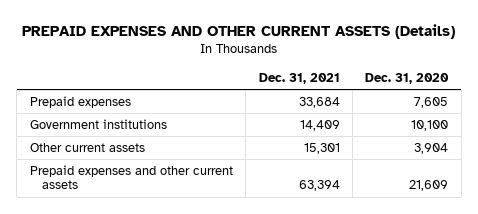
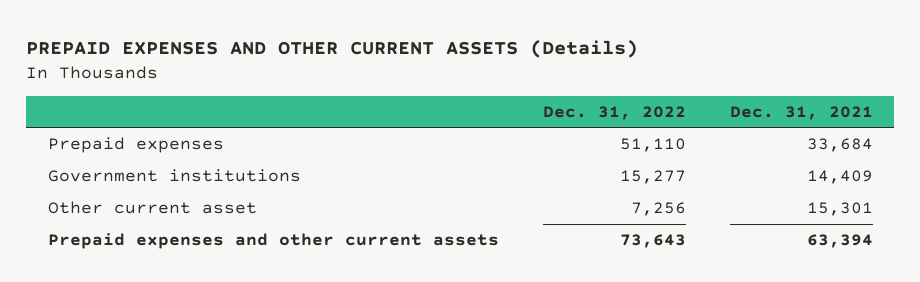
[365,72,450,84] Dec. 31, 2020 -> none
none -> [542,105,686,120] Dec. 31, 2022
[29,142,145,152] Other current assets -> [47,201,257,215] Other current asset

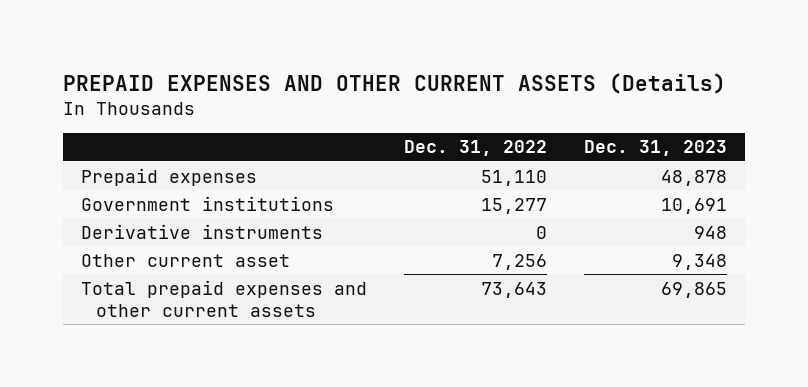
[729,105,873,120] Dec. 31, 2021 -> none
none -> [583,140,727,157] Dec. 31, 2023
none -> [81,223,324,239] Derivative instruments
[47,233,499,250] Prepaid expenses and other current assets -> [81,279,368,317] Total prepaid expenses and other current assets

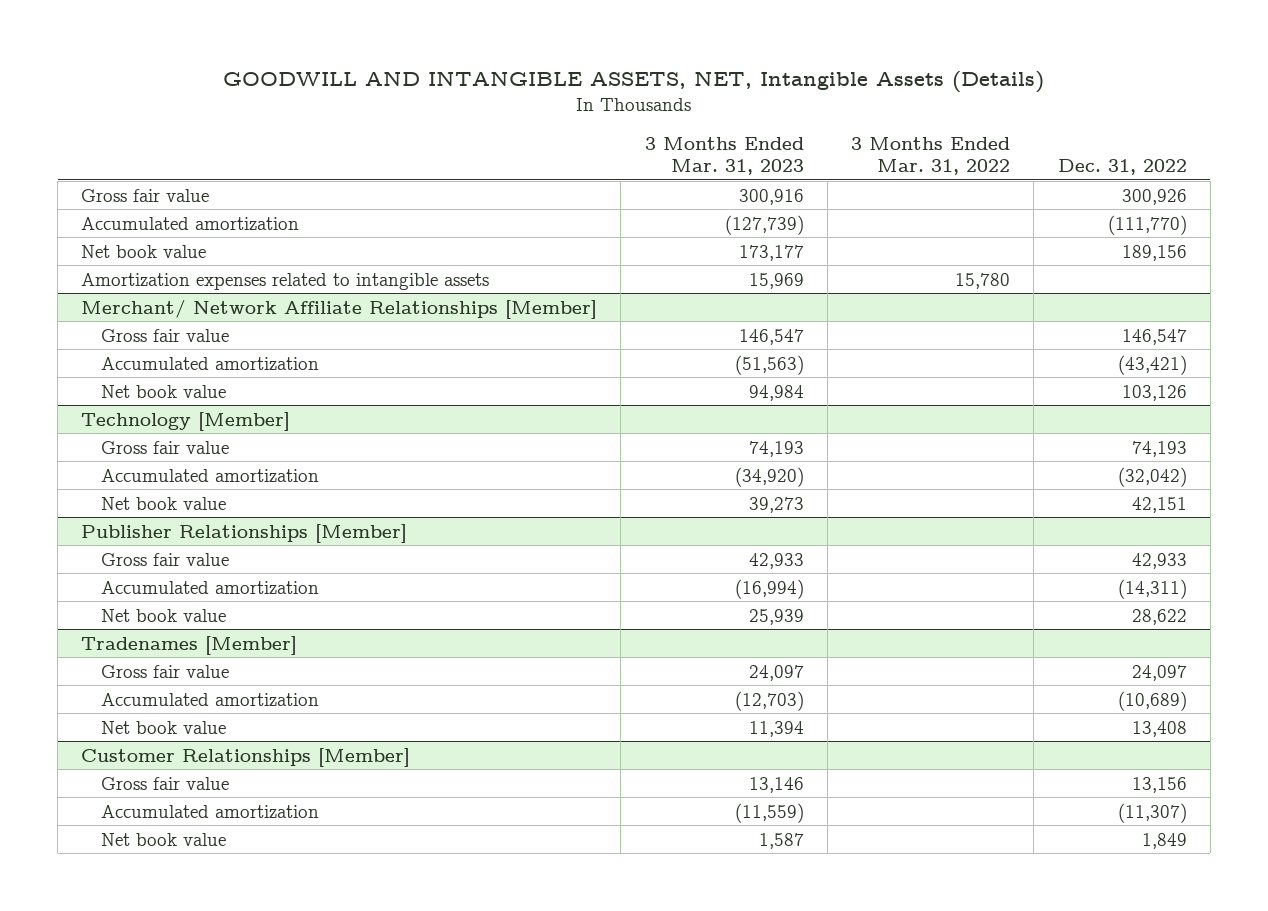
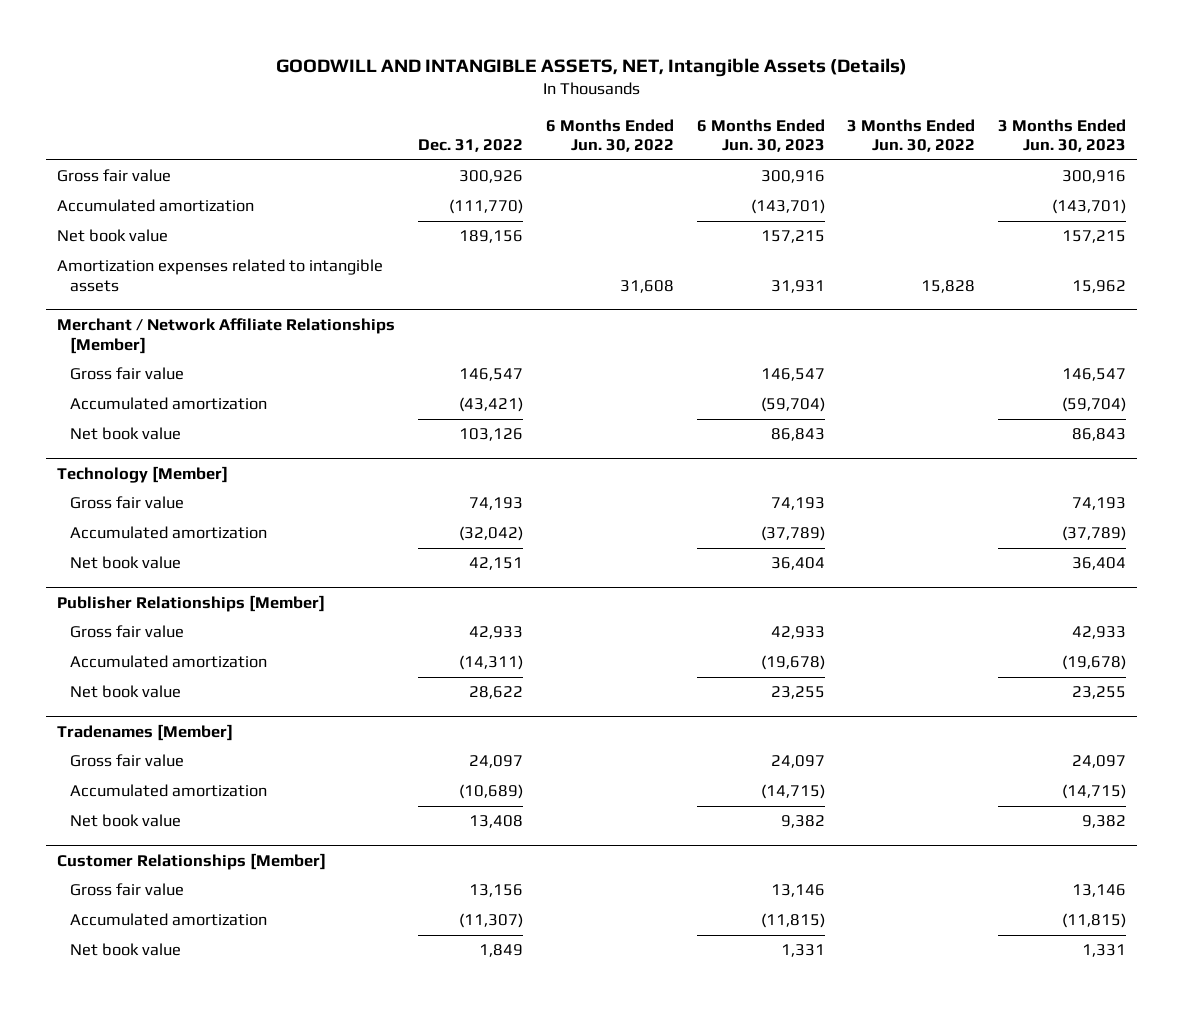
[644,137,804,175] 3 Months Ended Mar. 31, 2023 -> none
[851,137,1011,175] 3 Months Ended Mar. 31, 2022 -> none
none -> [545,118,674,153] 6 Months Ended Jun. 30, 2022
none -> [696,118,825,153] 6 Months Ended Jun. 30, 2023
none -> [847,118,976,153] 3 Months Ended Jun. 30, 2022
none -> [998,118,1127,153] 3 Months Ended Jun. 30, 2023
[81,298,598,319] Merchant/ Network Affiliate Relationships [Member] -> [57,317,396,354] Merchant / Network Affiliate Relationships [Member]

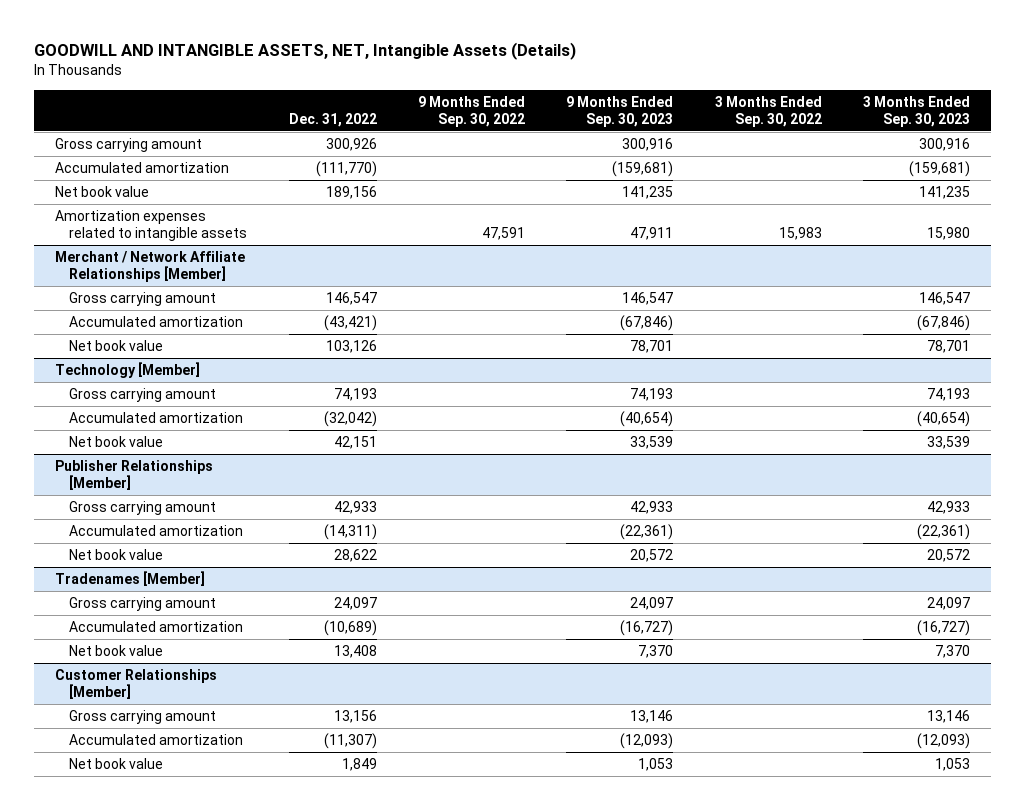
[545,118,674,153] 6 Months Ended Jun. 30, 2022 -> none
[696,118,825,153] 6 Months Ended Jun. 30, 2023 -> none
[847,118,976,153] 3 Months Ended Jun. 30, 2022 -> none
[998,118,1127,153] 3 Months Ended Jun. 30, 2023 -> none
none -> [418,95,526,127] 9 Months Ended Sep. 30, 2022
none -> [566,95,674,127] 9 Months Ended Sep. 30, 2023
none -> [714,95,822,127] 3 Months Ended Sep. 30, 2022
none -> [863,95,971,127] 3 Months Ended Sep. 30, 2023
[57,169,172,183] Gross fair value -> [54,137,202,152] Gross carrying amount
[69,367,184,381] Gross fair value -> [69,291,217,306] Gross carrying amount
[69,496,184,510] Gross fair value -> [69,387,217,402] Gross carrying amount
[69,625,184,639] Gross fair value -> [69,500,217,515] Gross carrying amount
[69,754,184,768] Gross fair value -> [69,596,217,611] Gross carrying amount
[69,883,184,897] Gross fair value -> [69,709,217,724] Gross carrying amount

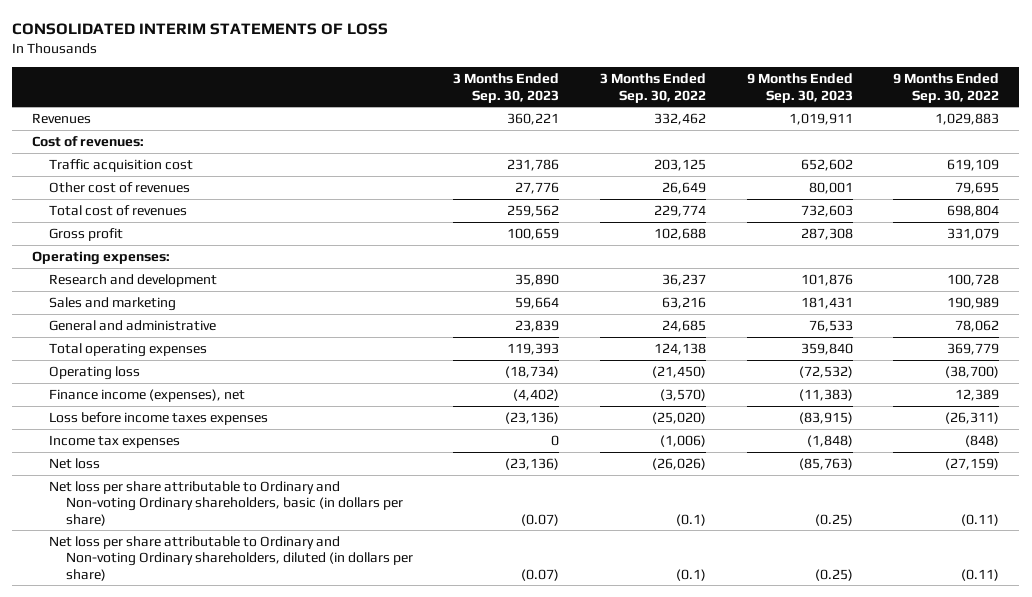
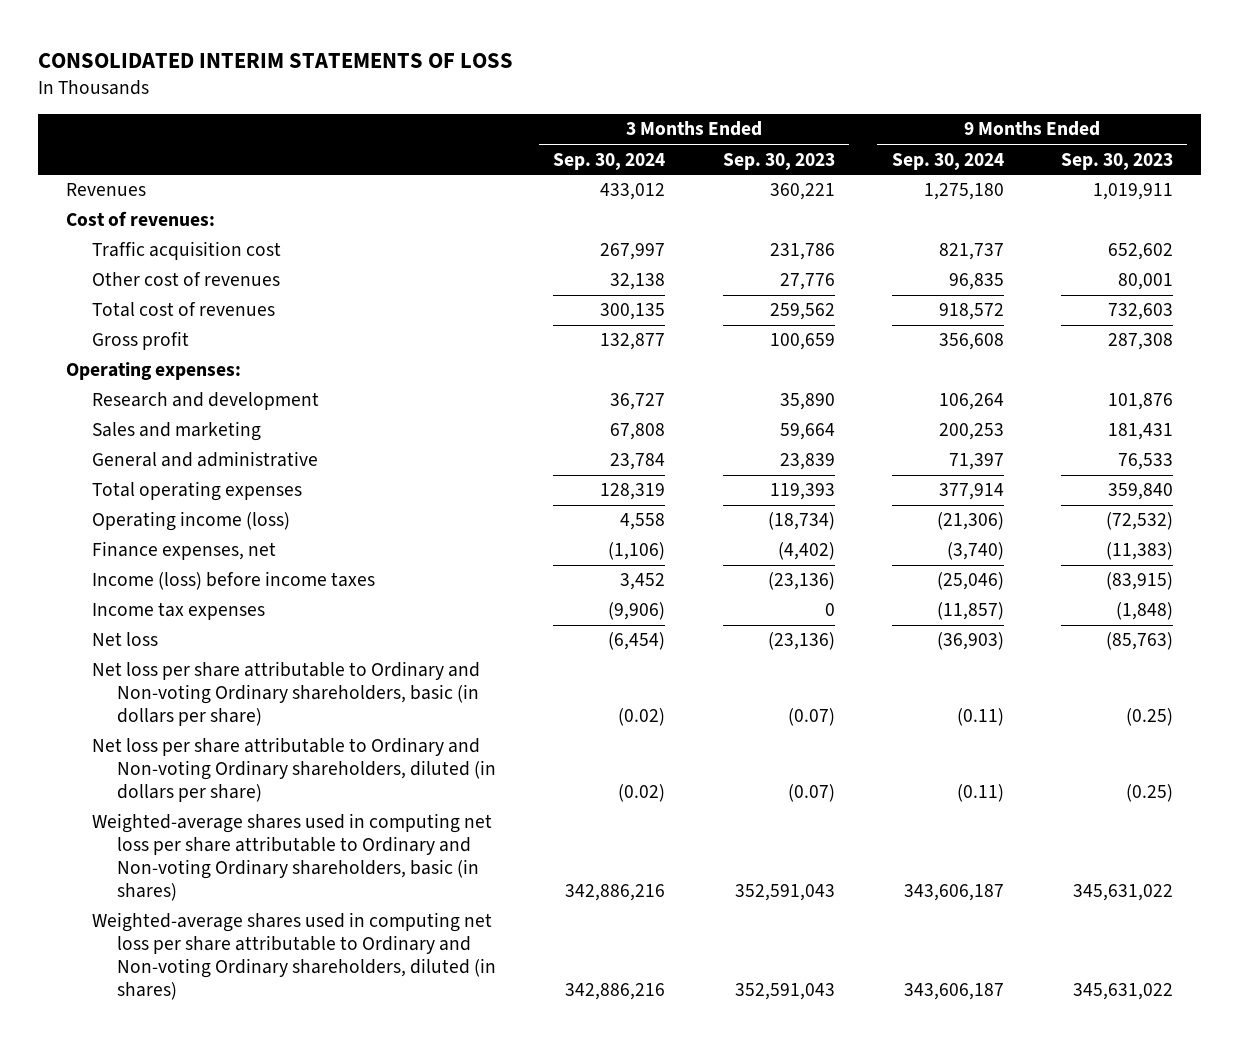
[599,73,706,103] 3 Months Ended Sep. 30, 2022 -> none
[893,73,1000,103] 9 Months Ended Sep. 30, 2022 -> none
none -> [553,152,666,170] Sep. 30, 2024
none -> [891,152,1004,170] Sep. 30, 2024
[49,365,141,380] Operating loss -> [91,511,290,532] Operating income (loss)
[49,388,246,402] Finance income (expenses), net -> [91,541,276,561] Finance expenses, net
[49,411,269,425] Loss before income taxes expenses -> [91,571,375,591] Income (loss) before income taxes
none -> [91,813,492,902] Weighted-average shares used in computing net loss per share attributable to Ordinary and Non-voting Ordinary shareholders, basic (in shares)
none -> [91,912,497,1001] Weighted-average shares used in computing net loss per share attributable to Ordinary and Non-voting Ordinary shareholders, diluted (in shares)

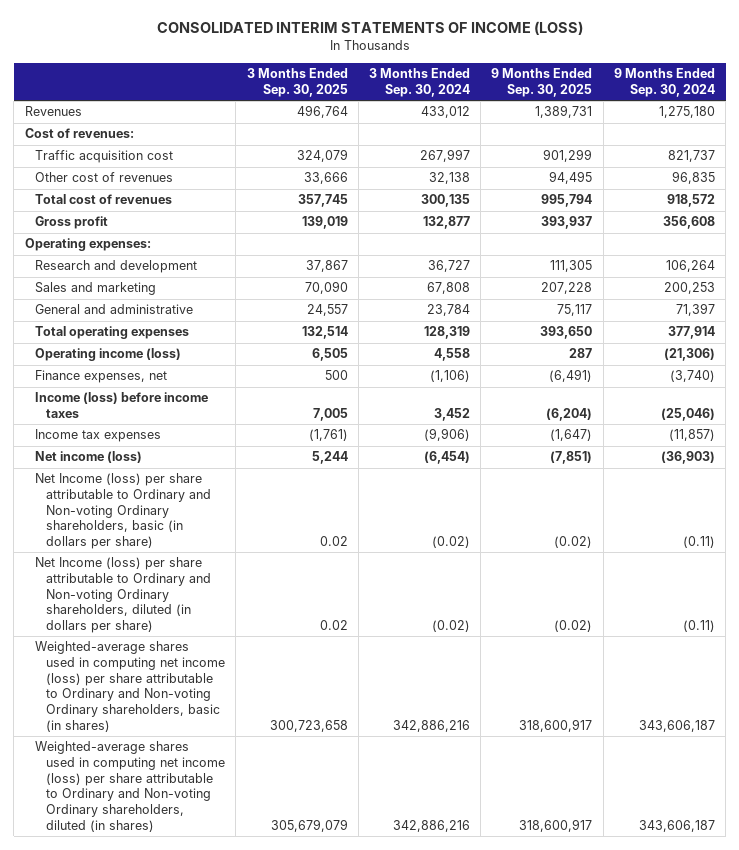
[37,52,513,68] CONSOLIDATED INTERIM STATEMENTS OF LOSS -> [156,21,583,36] CONSOLIDATED INTERIM STATEMENTS OF INCOME (LOSS)
[722,152,835,170] Sep. 30, 2023 -> none
[1060,152,1173,170] Sep. 30, 2023 -> none
none -> [246,68,348,98] 3 Months Ended Sep. 30, 2025
none -> [491,68,593,98] 9 Months Ended Sep. 30, 2025
[91,632,158,647] Net loss -> [35,451,143,464] Net income (loss)
[91,661,480,727] Net loss per share attributable to Ordinary and Non-voting Ordinary shareholders, basic (in dollars per share) -> [35,473,212,549] Net Income (loss) per share attributable to Ordinary and Non-voting Ordinary shareholders, basic (in dollars per share)
[91,737,497,803] Net loss per share attributable to Ordinary and Non-voting Ordinary shareholders, diluted (in dollars per share) -> [35,557,212,633] Net Income (loss) per share attributable to Ordinary and Non-voting Ordinary shareholders, diluted (in dollars per share)
[91,813,492,902] Weighted-average shares used in computing net loss per share attributable to Ordinary and Non-voting Ordinary shareholders, basic (in shares) -> [35,641,226,732] Weighted-average shares used in computing net income (loss) per share attributable to Ordinary and Non-voting Ordinary shareholders, basic (in shares)
[91,912,497,1001] Weighted-average shares used in computing net loss per share attributable to Ordinary and Non-voting Ordinary shareholders, diluted (in shares) -> [35,741,226,832] Weighted-average shares used in computing net income (loss) per share attributable to Ordinary and Non-voting Ordinary shareholders, diluted (in shares)

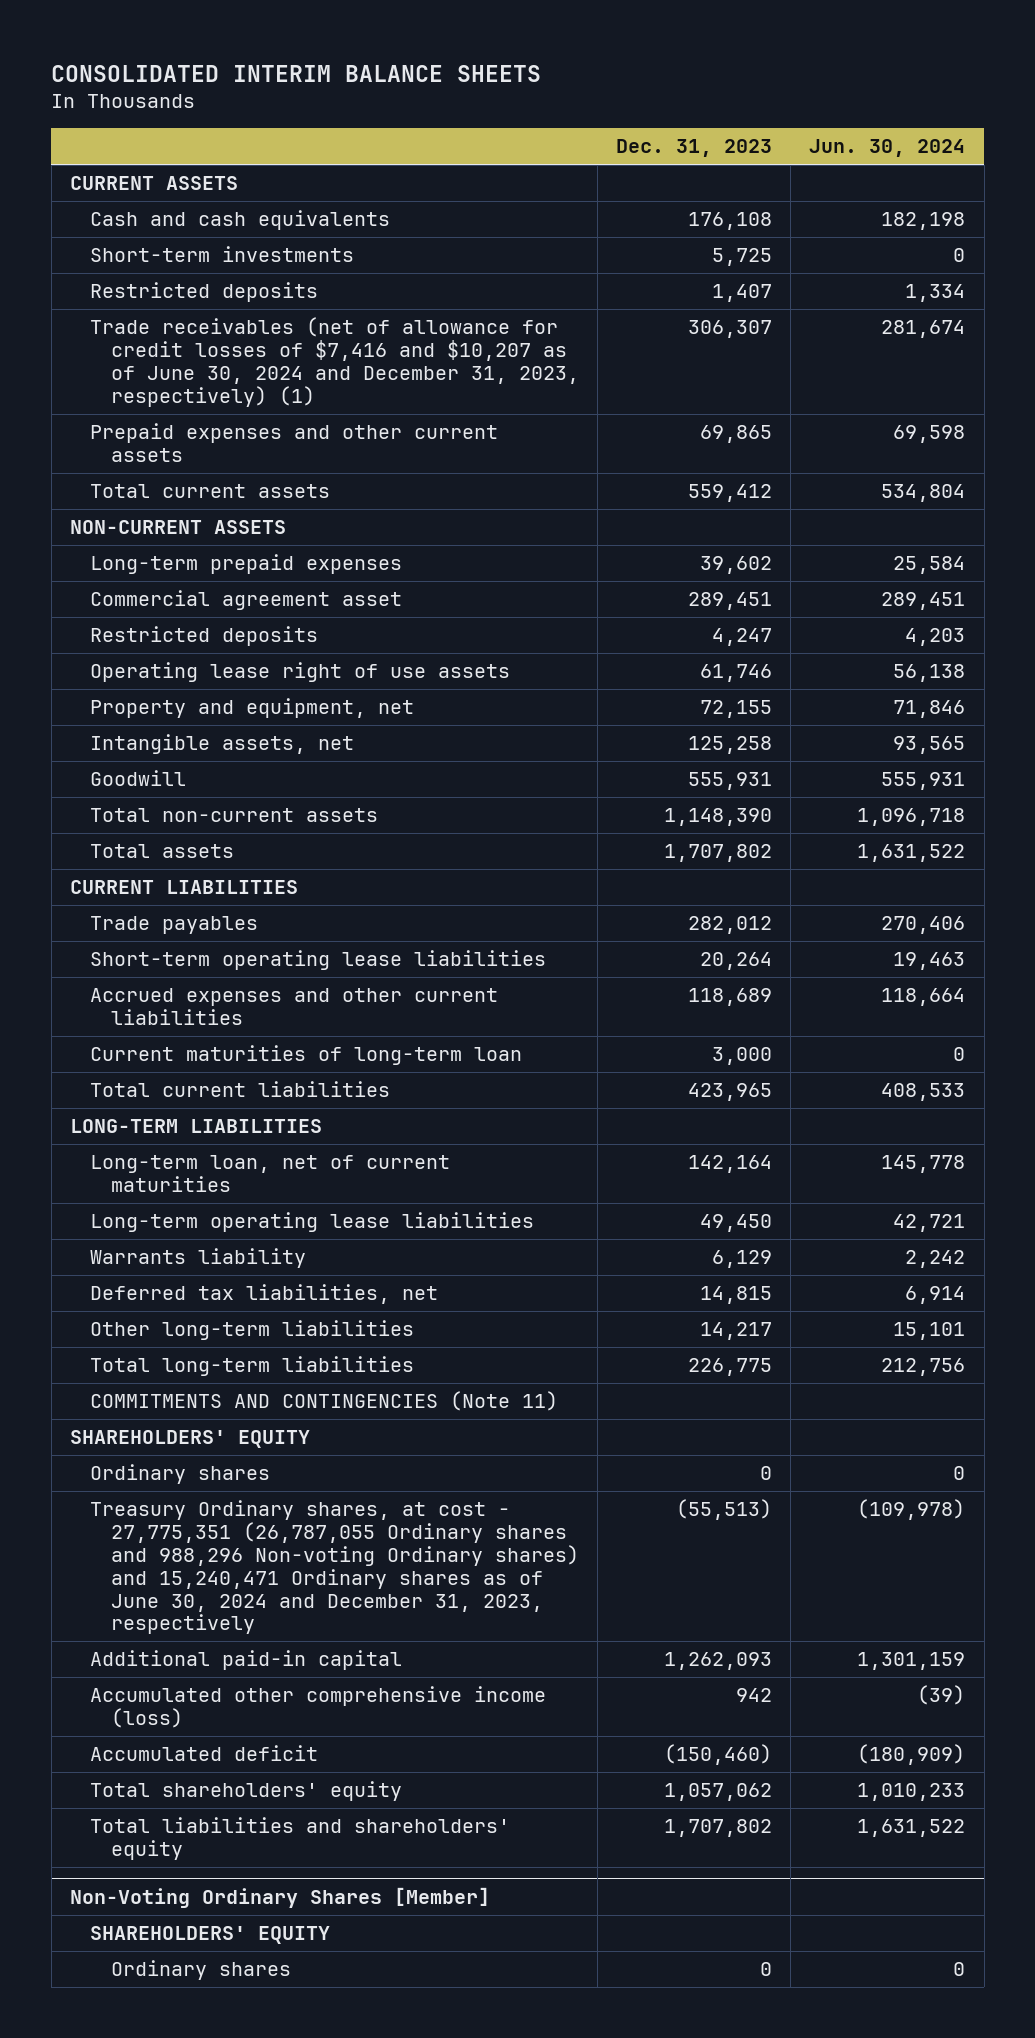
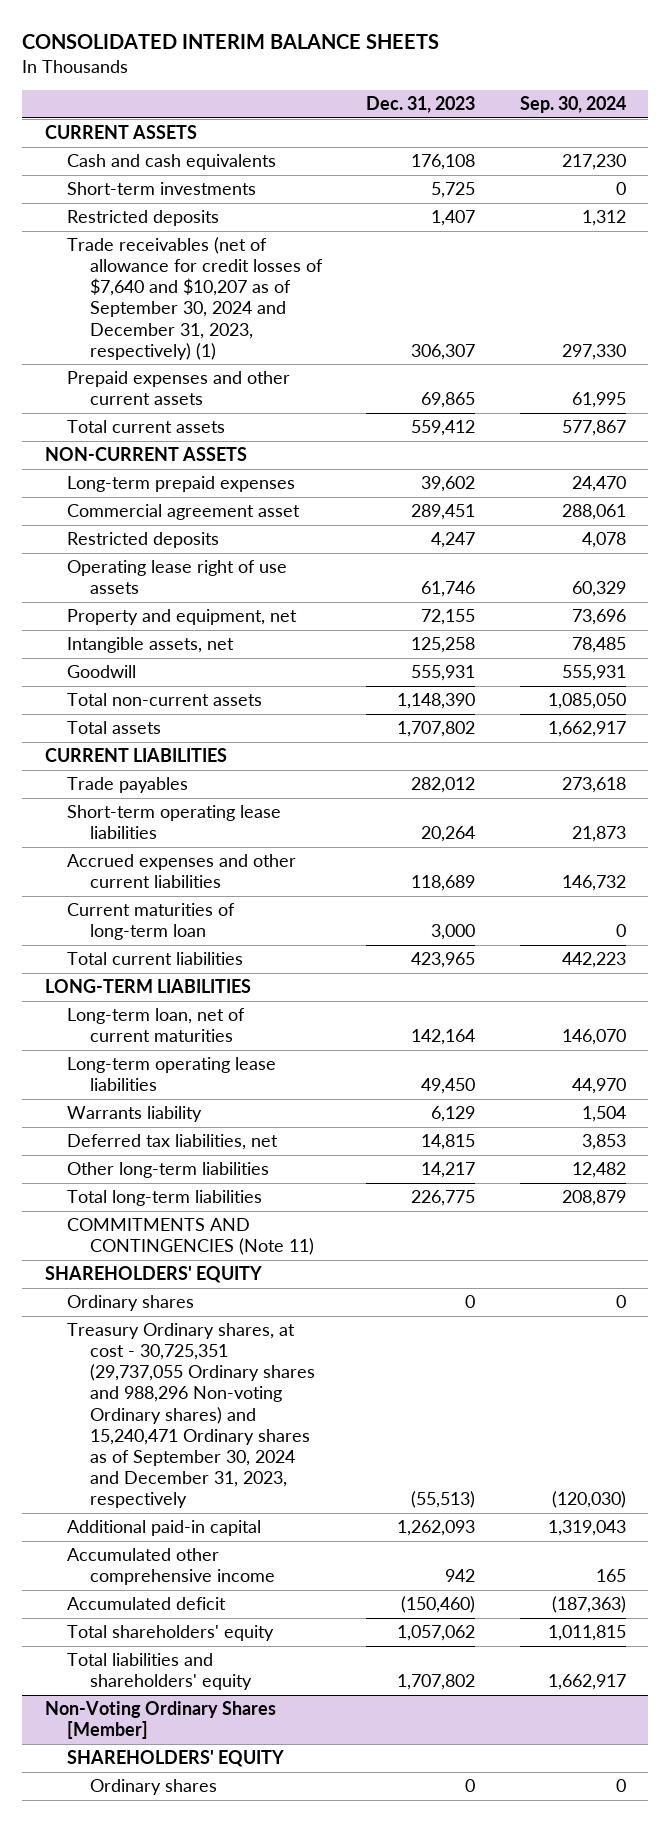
[809,139,966,158] Jun. 30, 2024 -> none
none -> [519,96,626,114] Sep. 30, 2024
[90,317,579,407] Trade receivables (net of allowance for credit losses of $7,416 and $10,207 as of June 30, 2024 and December 31, 2023, respectively) (1) -> [67,237,324,360] Trade receivables (net of allowance for credit losses of $7,640 and $10,207 as of September 30, 2024 and December 31, 2023, respectively) (1)
[90,1500,579,1635] Treasury Ordinary shares, at cost - 27,775,351 (26,787,055 Ordinary shares and 988,296 Non-voting Ordinary shares) and 15,240,471 Ordinary shares as of June 30, 2024 and December 31, 2023, respectively -> [67,1323,316,1509] Treasury Ordinary shares, at cost - 30,725,351 (29,737,055 Ordinary shares and 988,296 Non-voting Ordinary shares) and 15,240,471 Ordinary shares as of September 30, 2024 and December 31, 2023, respectively
[90,1686,547,1729] Accumulated other comprehensive income (loss) -> [67,1548,276,1586] Accumulated other comprehensive income

